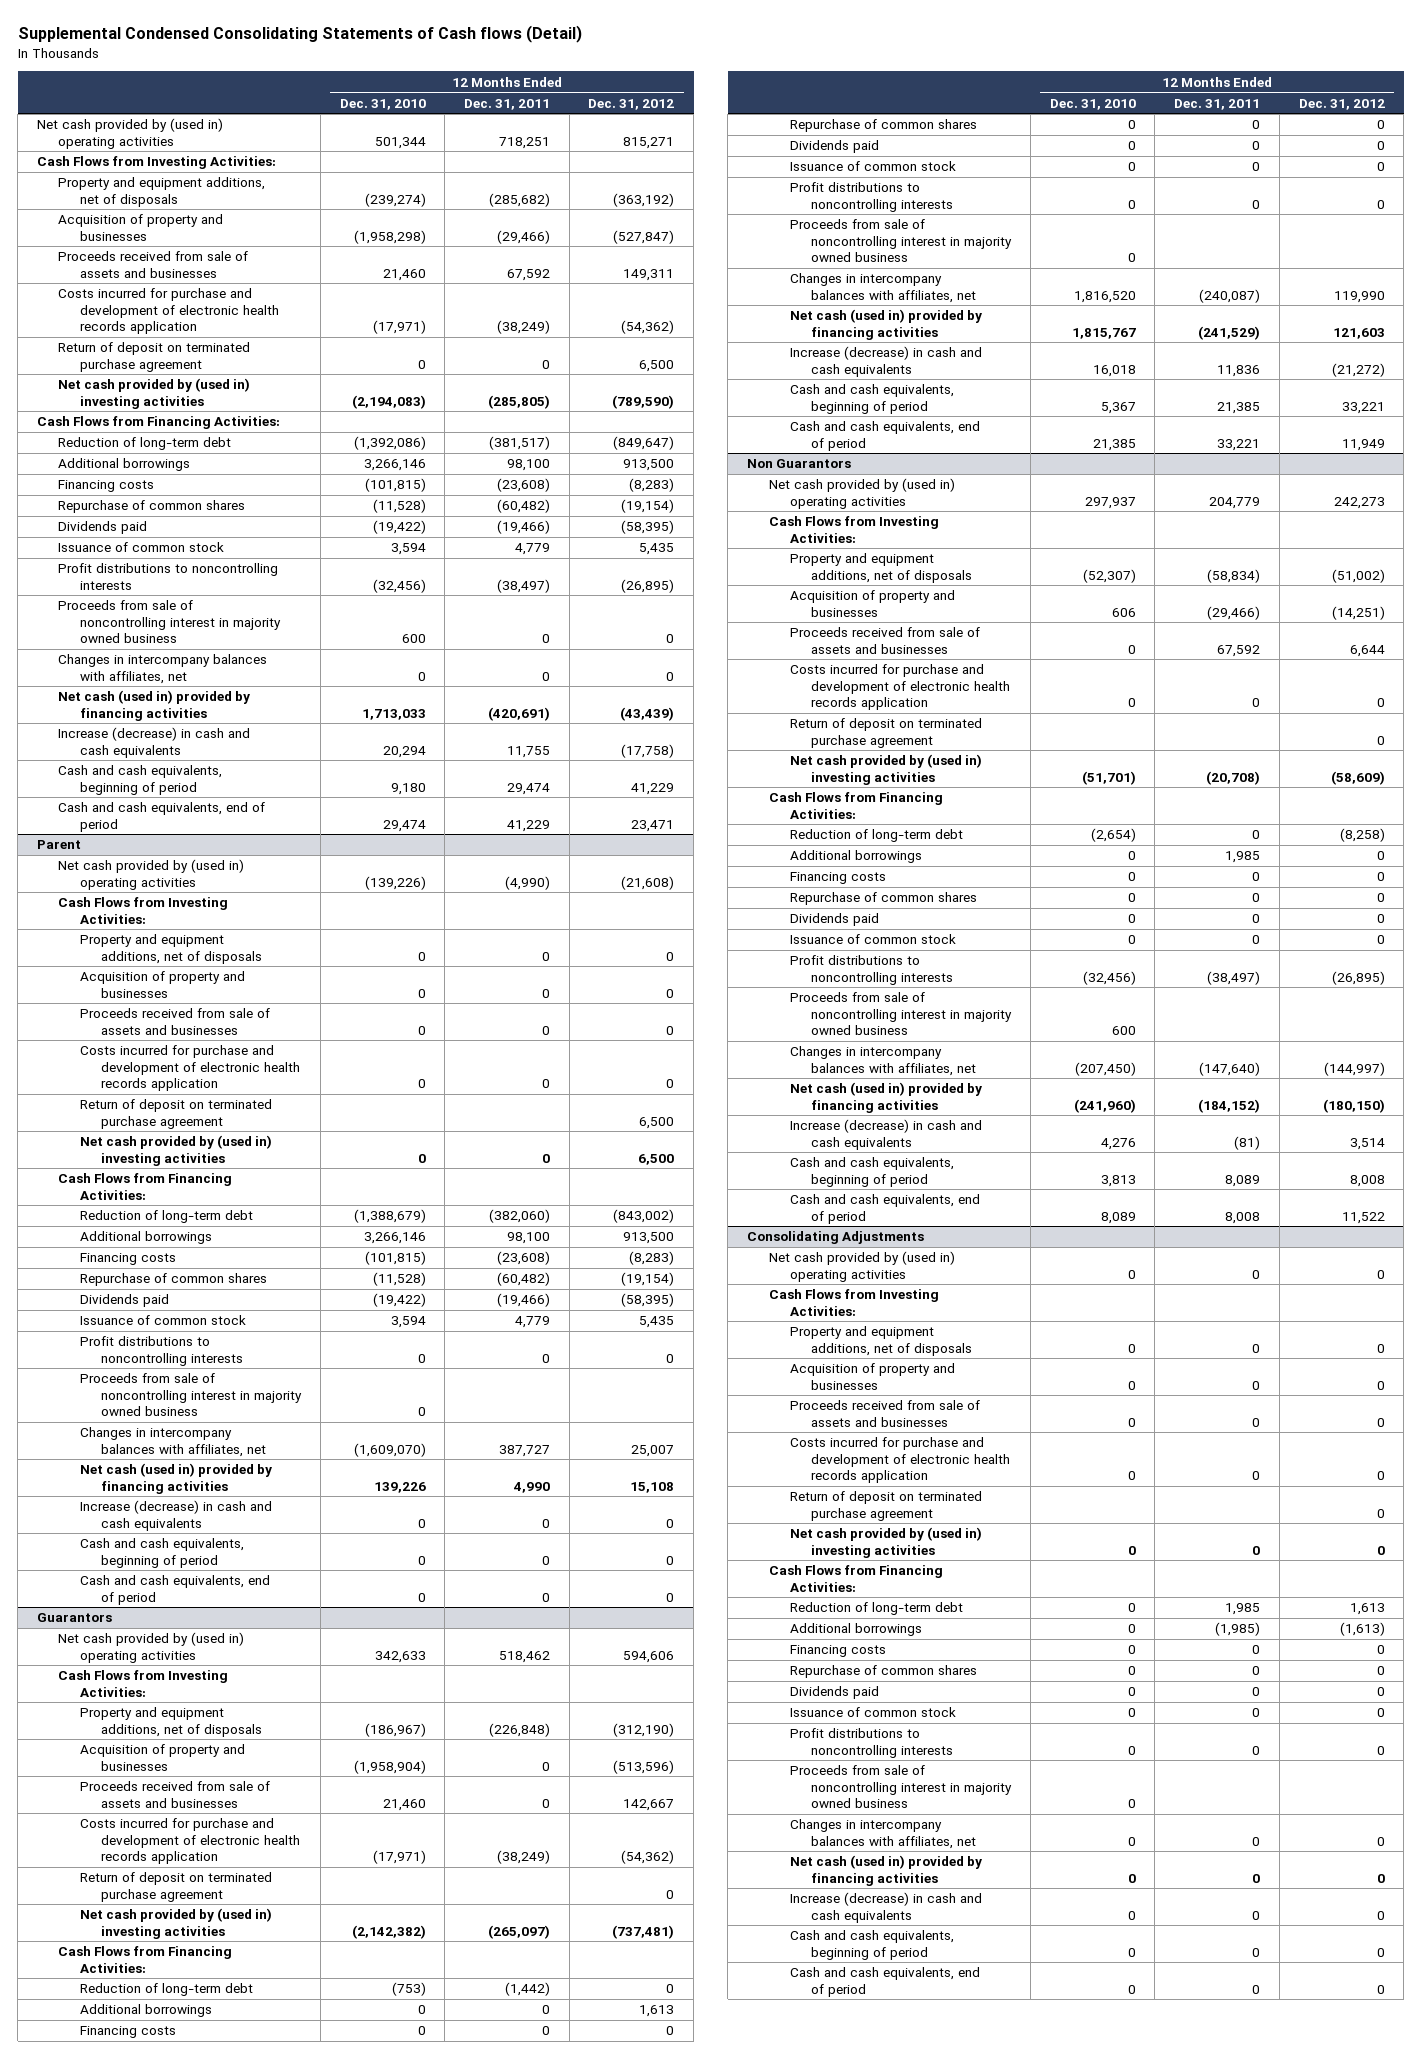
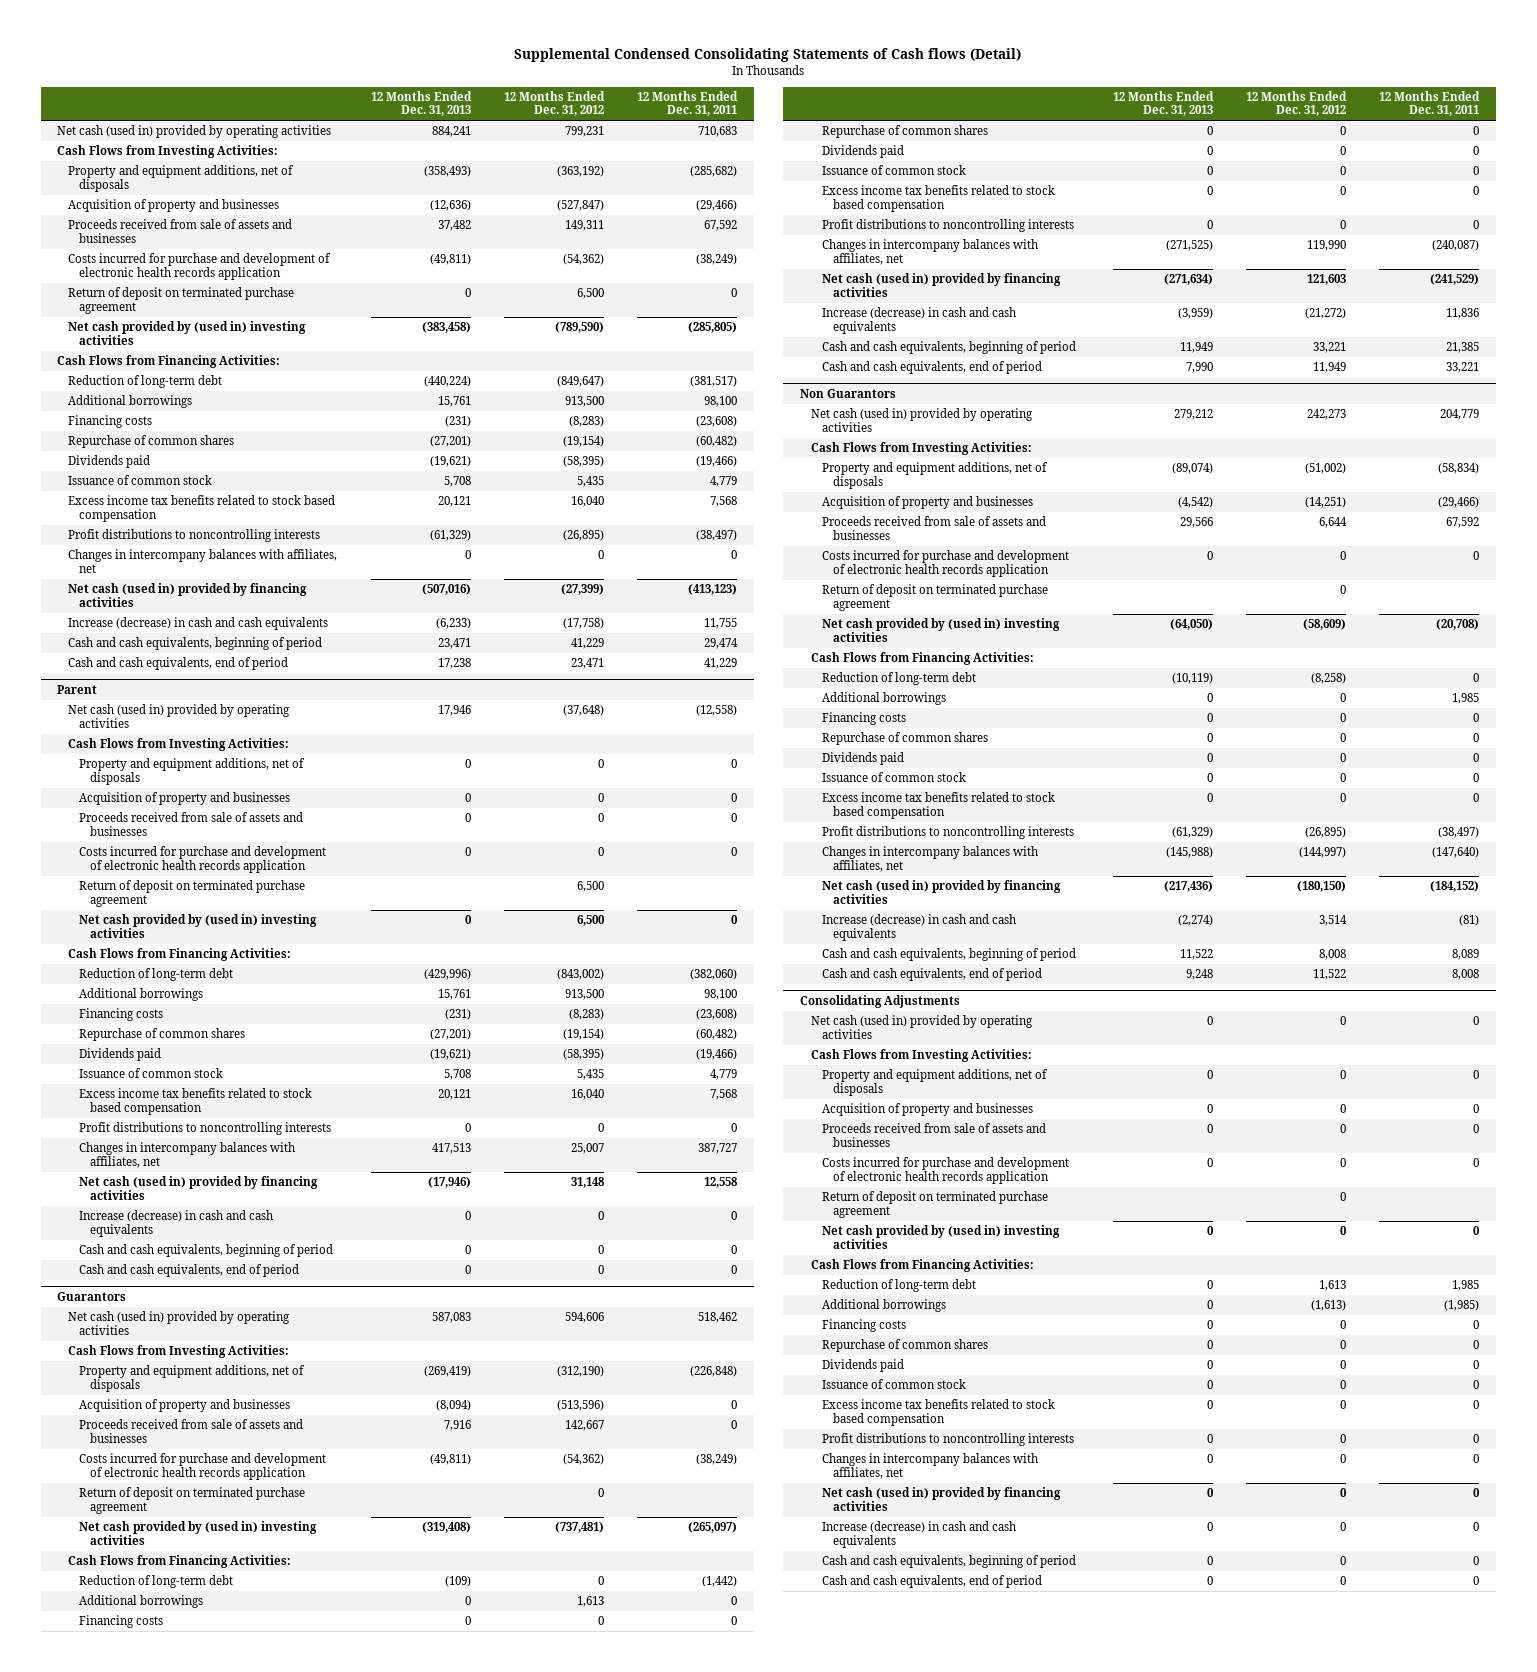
[339,98,426,110] Dec. 31, 2010 -> none
none -> [370,90,472,117] 12 Months Ended Dec. 31, 2013
[36,118,223,149] Net cash provided by (used in) operating activities -> [57,125,332,139] Net cash (used in) provided by operating activities
[498,136,550,149] 718,251 -> [698,126,738,138] 710,683
[623,136,675,149] 815,271 -> [564,126,604,138] 799,231
none -> [68,495,336,522] Excess income tax benefits related to stock based compensation
[58,600,281,643] Proceeds from sale of noncontrolling interest in majority owned business -> none
[487,706,550,721] (420,691) -> [688,584,738,596] (413,123)
[620,706,675,721] (43,439) -> [560,584,604,596] (27,399)
[58,859,245,890] Net cash provided by (used in) operating activities -> [68,704,291,728] Net cash (used in) provided by operating activities
[504,875,550,890] (4,990) -> [696,705,738,717] (12,558)
[621,875,675,890] (21,608) -> [562,705,604,717] (37,648)
none -> [79,1088,313,1115] Excess income tax benefits related to stock based compensation
[79,1373,303,1416] Proceeds from sale of noncontrolling interest in majority owned business -> none
[512,1481,550,1493] 4,990 -> [704,1177,739,1189] 12,558
[630,1481,675,1493] 15,108 -> [570,1177,605,1189] 31,148
[58,1632,245,1663] Net cash provided by (used in) operating activities -> [68,1311,291,1335] Net cash (used in) provided by operating activities
none -> [821,185,1055,212] Excess income tax benefits related to stock based compensation
[789,219,1013,262] Proceeds from sale of noncontrolling interest in majority owned business -> none
[768,478,955,509] Net cash provided by (used in) operating activities -> [810,408,1033,432] Net cash (used in) provided by operating activities
none -> [821,792,1055,819] Excess income tax benefits related to stock based compensation
[789,992,1013,1035] Proceeds from sale of noncontrolling interest in majority owned business -> none
[768,1251,955,1282] Net cash provided by (used in) operating activities -> [810,1015,1033,1039] Net cash (used in) provided by operating activities
none -> [821,1399,1055,1426] Excess income tax benefits related to stock based compensation
[789,1765,1013,1808] Proceeds from sale of noncontrolling interest in majority owned business -> none

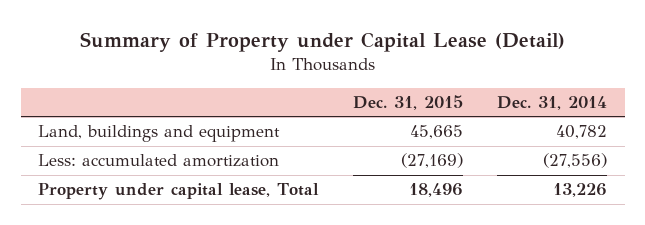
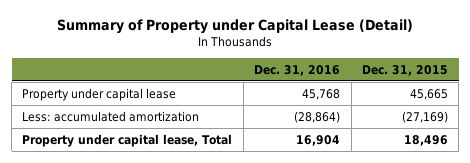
[497,95,608,110] Dec. 31, 2014 -> none
none -> [254,64,341,76] Dec. 31, 2016
[37,125,280,143] Land, buildings and equipment -> [22,87,177,101] Property under capital lease

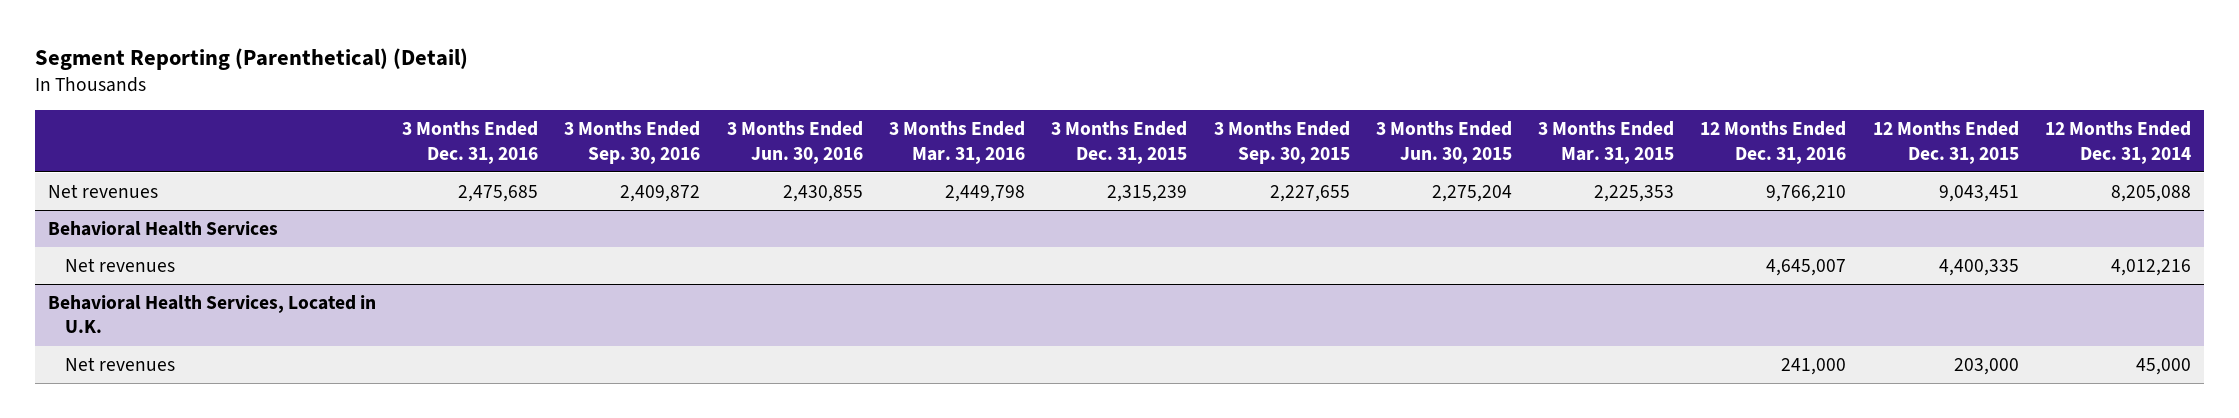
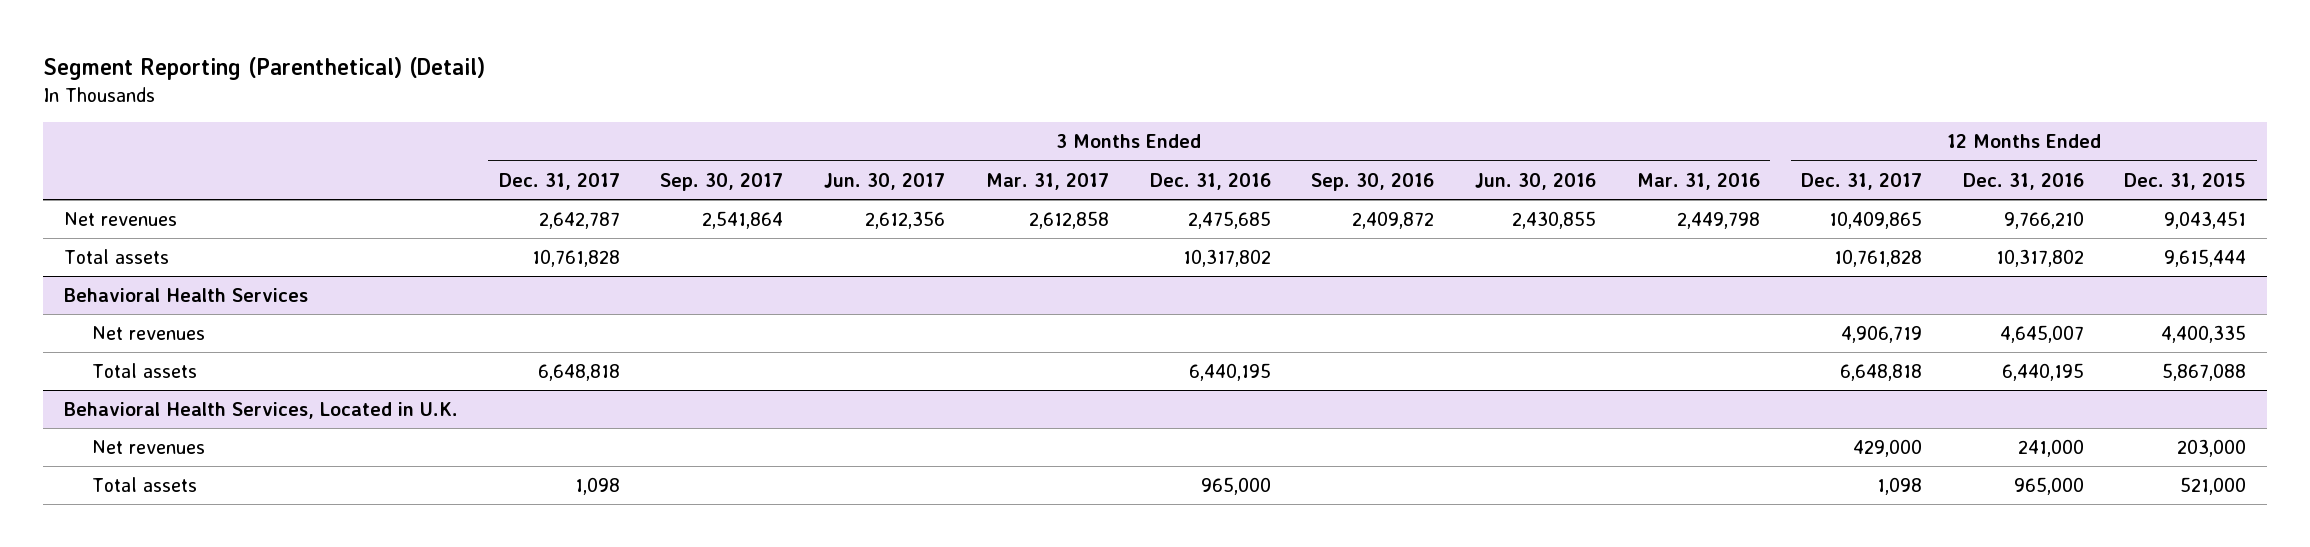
[1051,121,1188,164] 3 Months Ended Dec. 31, 2015 -> none
[1213,121,1350,164] 3 Months Ended Sep. 30, 2015 -> none
[1375,121,1512,164] 3 Months Ended Jun. 30, 2015 -> none
[1538,121,1675,164] 3 Months Ended Mar. 31, 2015 -> none
[2045,121,2192,164] 12 Months Ended Dec. 31, 2014 -> none
none -> [498,172,620,190] Dec. 31, 2017
none -> [660,172,784,191] Sep. 30, 2017
none -> [824,172,946,190] Jun. 30, 2017
none -> [985,172,1109,190] Mar. 31, 2017
none -> [1800,172,1922,190] Dec. 31, 2017
none -> [63,249,169,265] Total assets
none -> [91,363,197,379] Total assets
none -> [91,477,197,493] Total assets

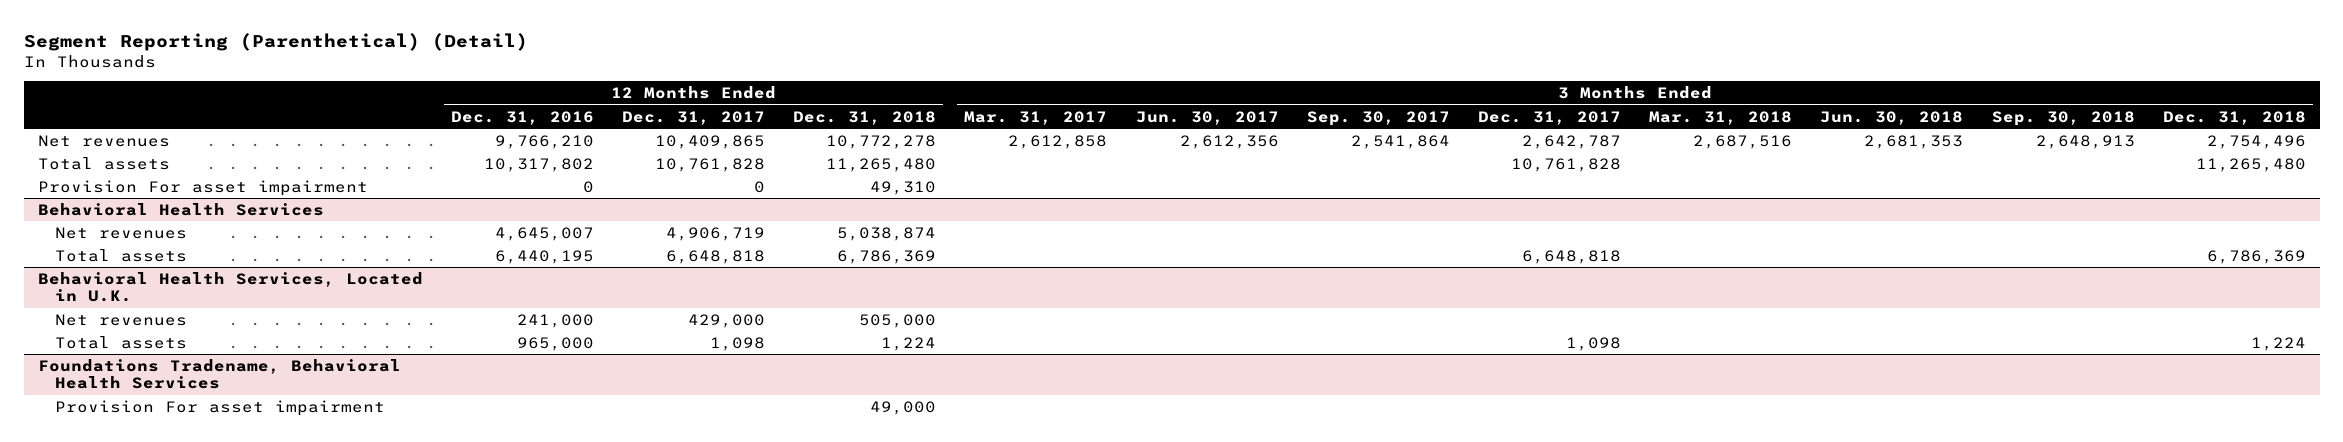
[1149,172,1271,190] Dec. 31, 2016 -> none
[1311,172,1435,191] Sep. 30, 2016 -> none
[1475,172,1597,190] Jun. 30, 2016 -> none
[1637,172,1761,190] Mar. 31, 2016 -> none
[2124,172,2247,190] Dec. 31, 2015 -> none
none -> [793,110,937,125] Dec. 31, 2018
none -> [1649,110,1793,125] Mar. 31, 2018
none -> [1820,110,1964,125] Jun. 30, 2018
none -> [1991,110,2135,126] Sep. 30, 2018
none -> [2162,110,2306,125] Dec. 31, 2018
none -> [37,179,368,196] Provision For asset impairment
none -> [37,358,401,390] Foundations Tradename, Behavioral Health Services
none -> [55,399,386,416] Provision For asset impairment

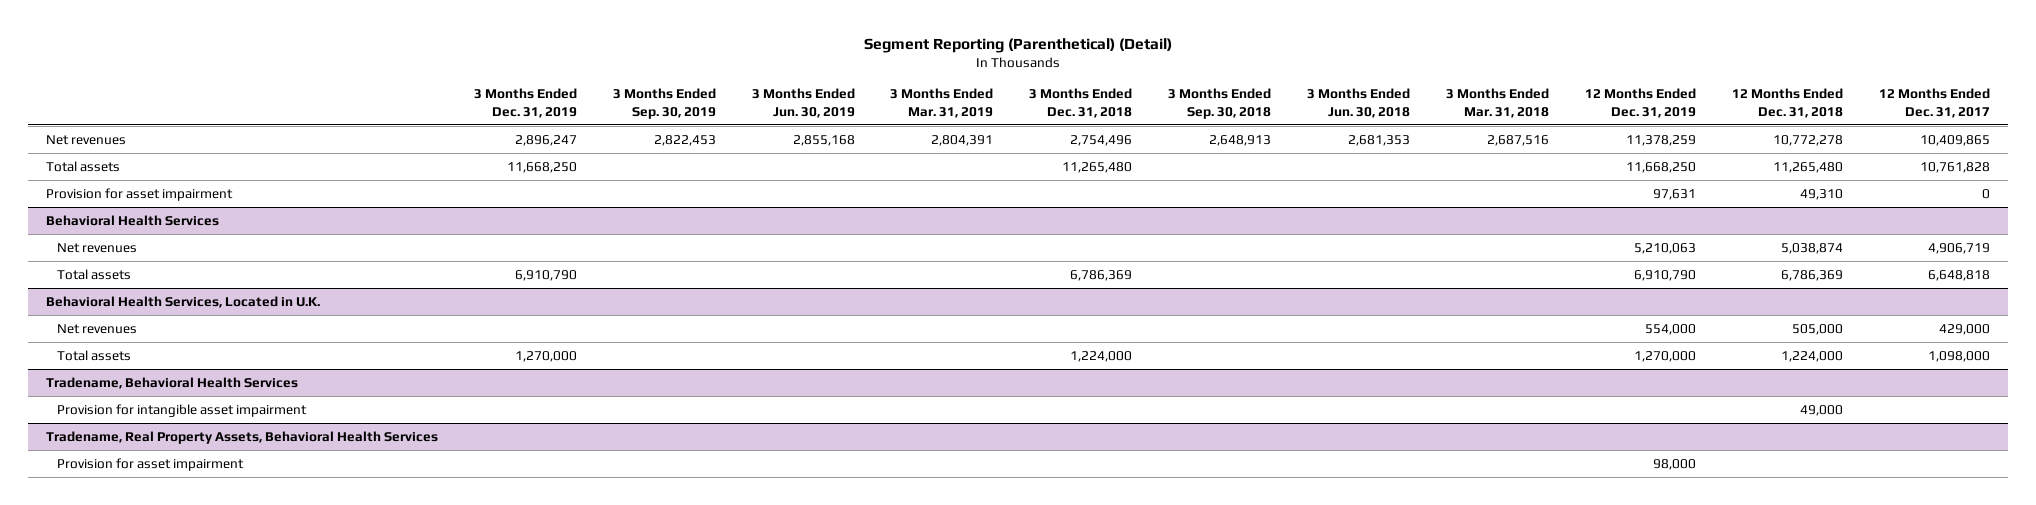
[450,110,594,125] Dec. 31, 2016 -> none
[964,110,1108,125] Mar. 31, 2017 -> none
[1135,110,1279,125] Jun. 30, 2017 -> none
[1306,110,1450,126] Sep. 30, 2017 -> none
[1477,110,1621,125] Dec. 31, 2017 -> none
none -> [473,88,577,118] 3 Months Ended Dec. 31, 2019
none -> [612,88,716,119] 3 Months Ended Sep. 30, 2019
none -> [751,88,855,118] 3 Months Ended Jun. 30, 2019
none -> [890,88,994,118] 3 Months Ended Mar. 31, 2019
none -> [1585,88,1697,118] 12 Months Ended Dec. 31, 2019
[37,179,368,196] Provision For asset impairment -> [45,188,233,202] Provision for asset impairment
[710,336,766,351] 1,098 -> [1928,351,1991,363] 1,098,000
[881,336,937,351] 1,224 -> [1781,351,1844,363] 1,224,000
[2250,336,2306,351] 1,224 -> [1070,351,1133,363] 1,224,000
[37,358,401,390] Foundations Tradename, Behavioral Health Services -> [45,377,298,390] Tradename, Behavioral Health Services
[55,399,386,416] Provision For asset impairment -> [56,404,307,418] Provision for intangible asset impairment
none -> [45,431,438,445] Tradename, Real Property Assets, Behavioral Health Services
none -> [56,458,244,472] Provision for asset impairment

